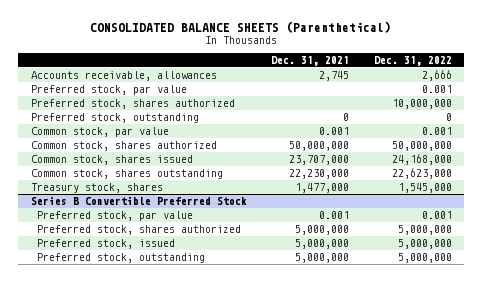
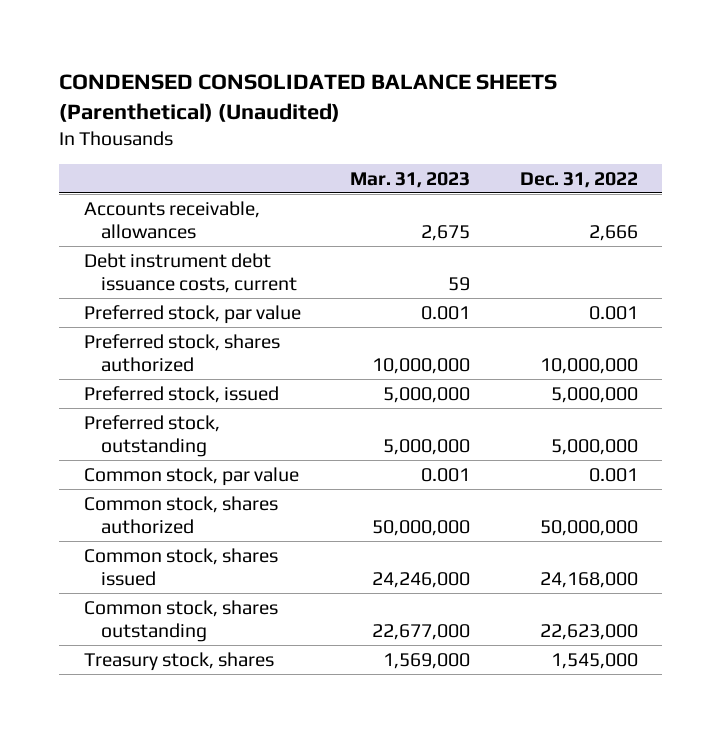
[90,20,392,33] CONSOLIDATED BALANCE SHEETS (Parenthetical) -> [58,73,557,122] CONDENSED CONSOLIDATED BALANCE SHEETS (Parenthetical) (Unaudited)
[271,55,350,66] Dec. 31, 2021 -> none
none -> [350,171,471,188] Mar. 31, 2023
none -> [83,252,297,294] Debt instrument debt issuance costs, current
none -> [83,385,279,403] Preferred stock, issued
[445,113,452,122] 0 -> [550,439,638,456] 5,000,000
[30,196,247,206] Series B Convertible Preferred Stock -> none
[37,211,194,222] Preferred stock, par value -> none
[37,225,242,236] Preferred stock, shares authorized -> none
[37,239,176,250] Preferred stock, issued -> none
[37,253,206,264] Preferred stock, outstanding -> none

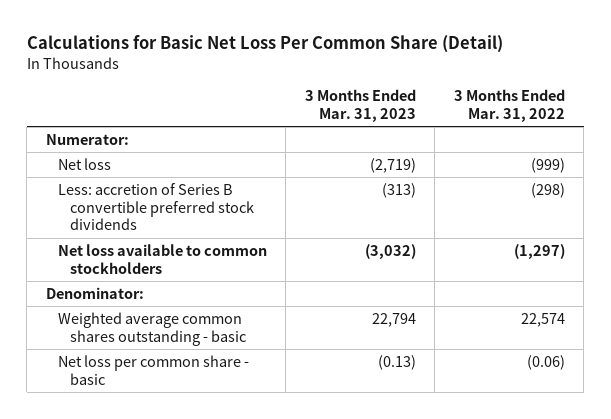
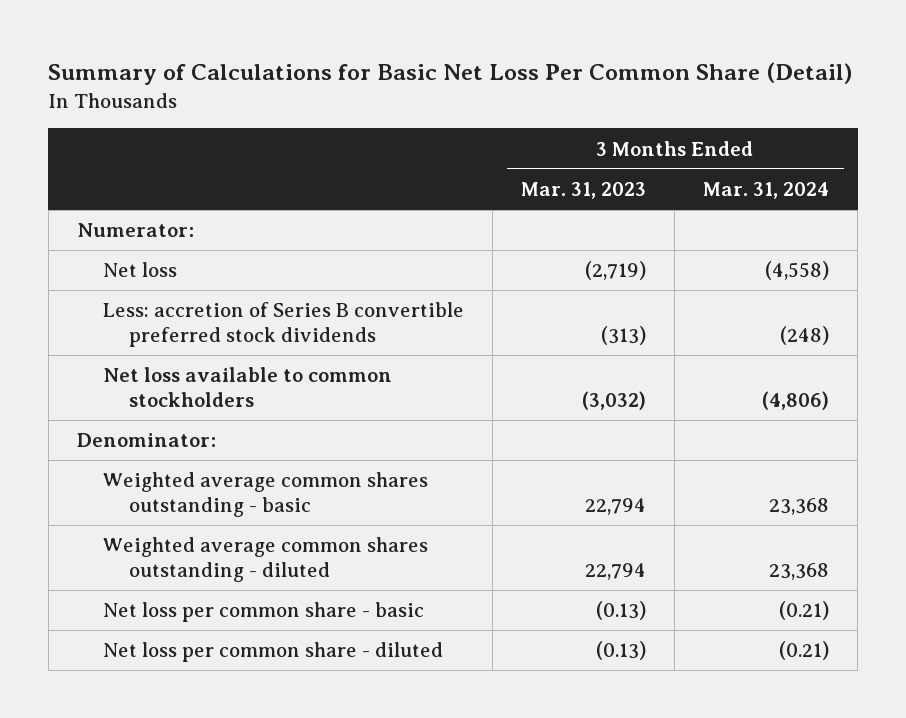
[26,35,503,54] Calculations for Basic Net Loss Per Common Share (Detail) -> [48,62,853,86] Summary of Calculations for Basic Net Loss Per Common Share (Detail)
[453,89,565,122] 3 Months Ended Mar. 31, 2022 -> none
none -> [703,182,830,200] Mar. 31, 2024
none -> [102,537,428,582] Weighted average common shares outstanding - diluted
none -> [102,642,443,663] Net loss per common share - diluted

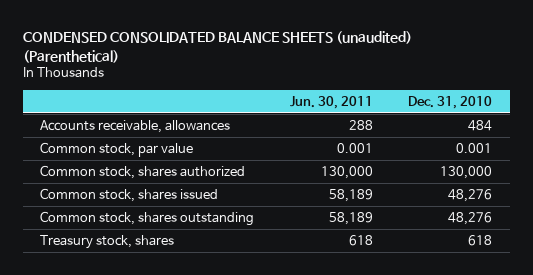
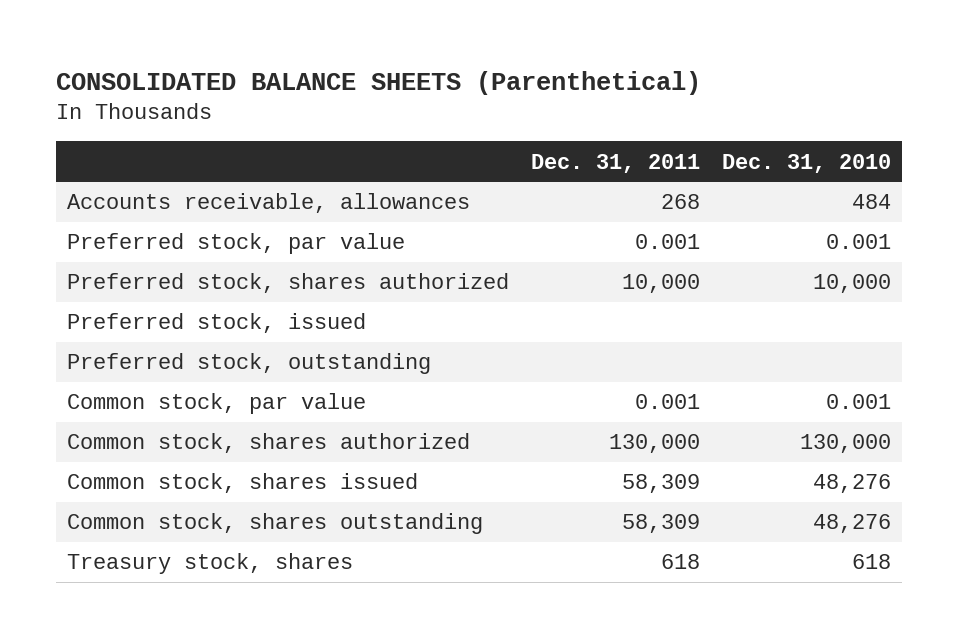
[22,30,412,63] CONDENSED CONSOLIDATED BALANCE SHEETS (unaudited) (Parenthetical) -> [55,70,701,95] CONSOLIDATED BALANCE SHEETS (Parenthetical)
[289,95,373,109] Jun. 30, 2011 -> none
none -> [530,153,700,173] Dec. 31, 2011
none -> [66,233,405,255] Preferred stock, par value
none -> [66,273,509,294] Preferred stock, shares authorized
none -> [66,313,366,334] Preferred stock, issued
none -> [66,353,431,375] Preferred stock, outstanding

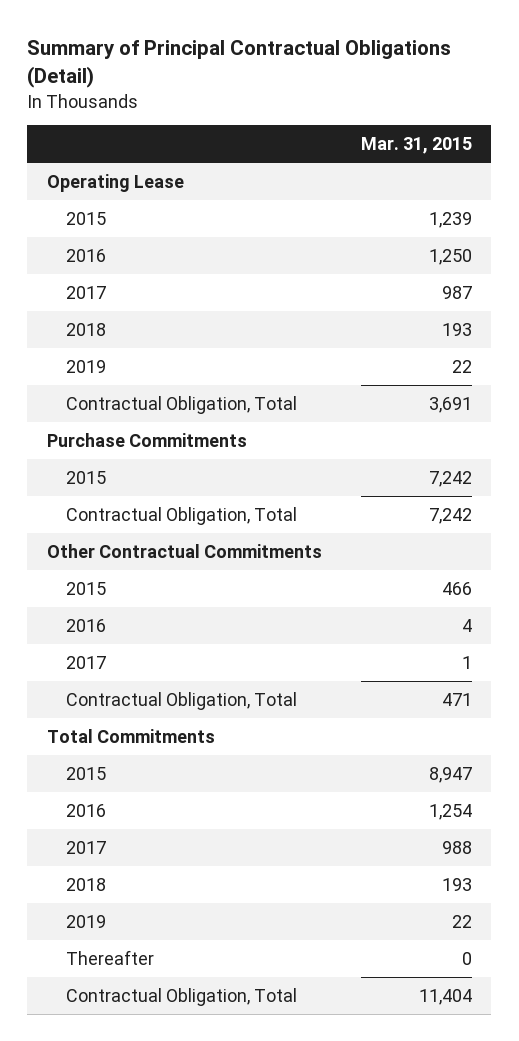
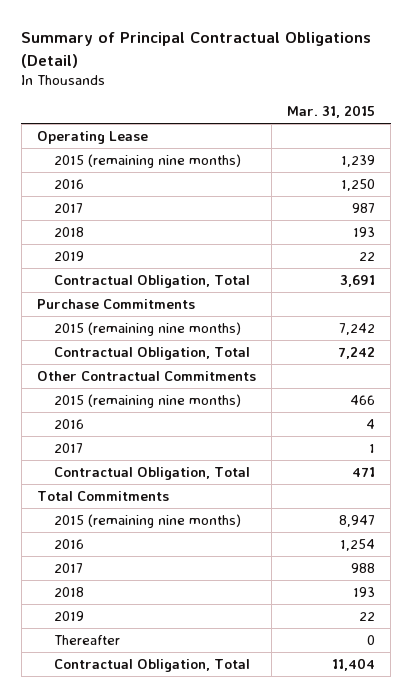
[65,211,106,225] 2015 -> [53,153,241,168] 2015 (remaining nine months)
[65,470,106,484] 2015 -> [53,321,241,336] 2015 (remaining nine months)
[65,581,106,595] 2015 -> [53,393,241,408] 2015 (remaining nine months)
[65,766,106,780] 2015 -> [53,513,241,528] 2015 (remaining nine months)

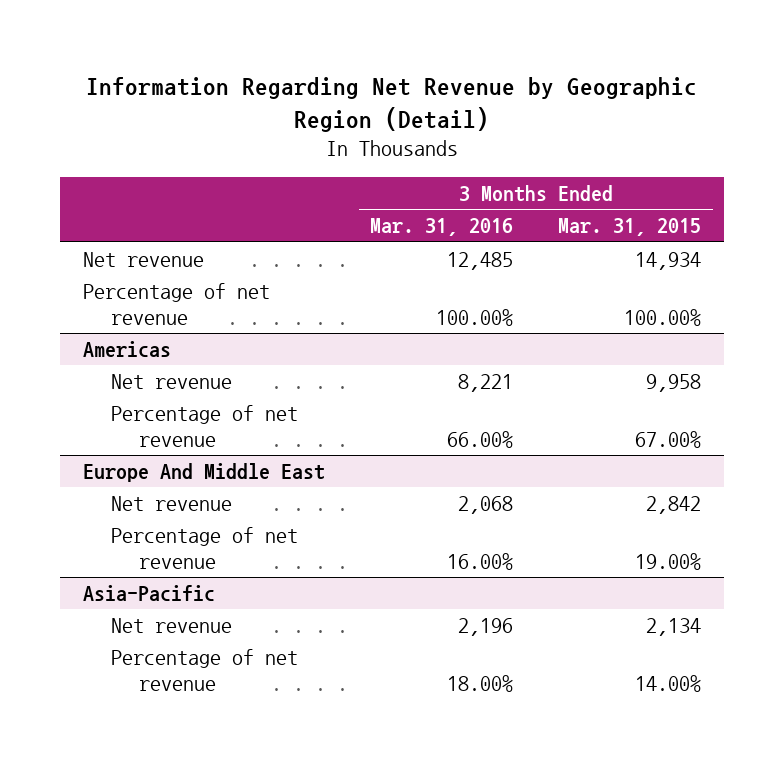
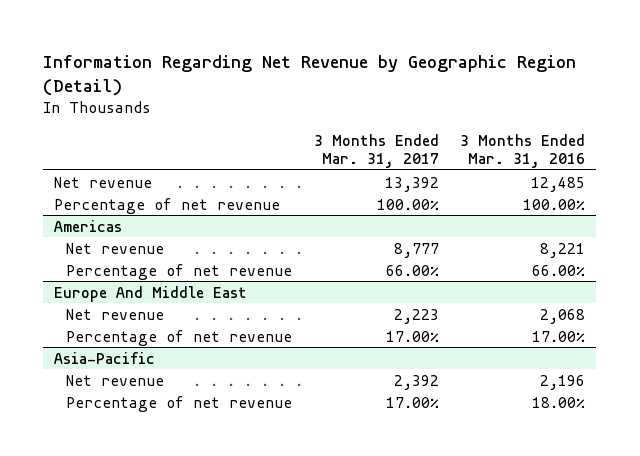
[558,218,702,237] Mar. 31, 2015 -> none
none -> [313,133,439,169] 3 Months Ended Mar. 31, 2017
[447,552,514,570] 16.00% -> [532,330,586,342] 17.00%

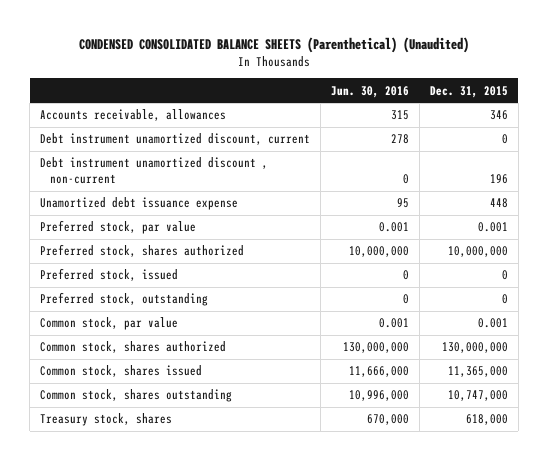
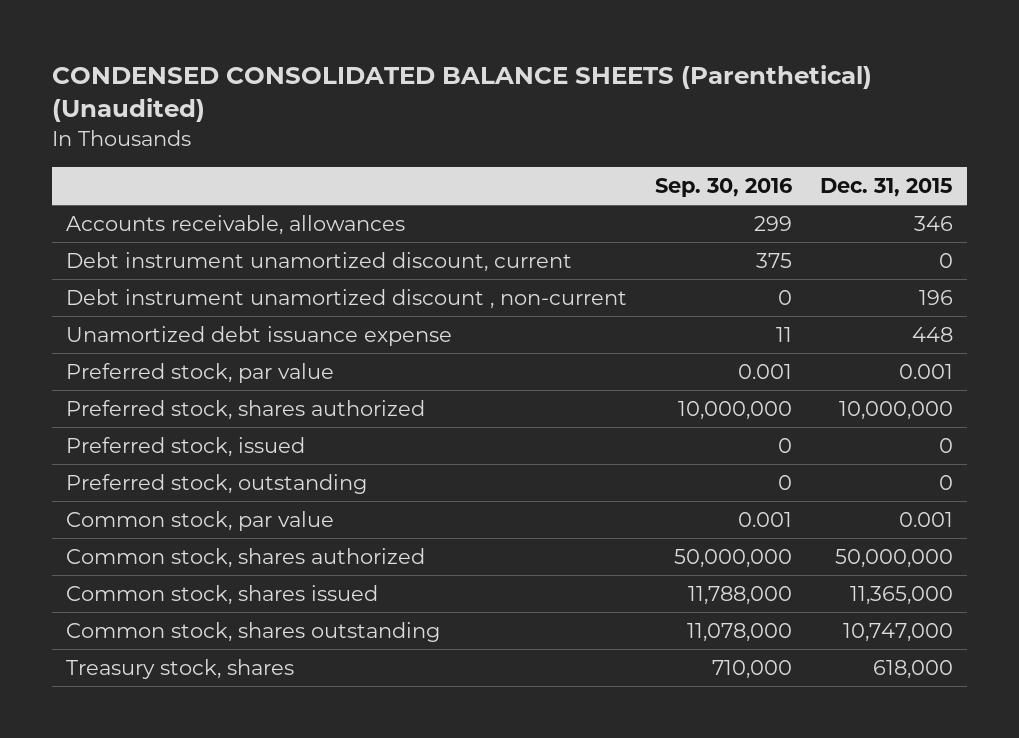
[331,85,410,98] Jun. 30, 2016 -> none
none -> [654,177,792,197] Sep. 30, 2016
[441,342,508,354] 130,000,000 -> [835,549,954,569] 50,000,000

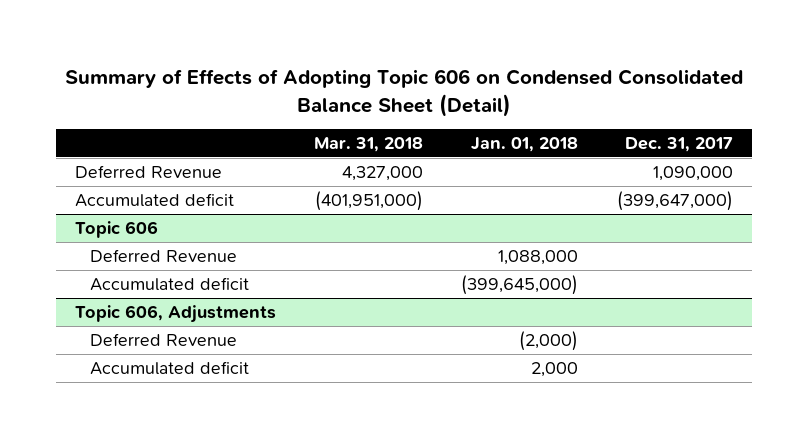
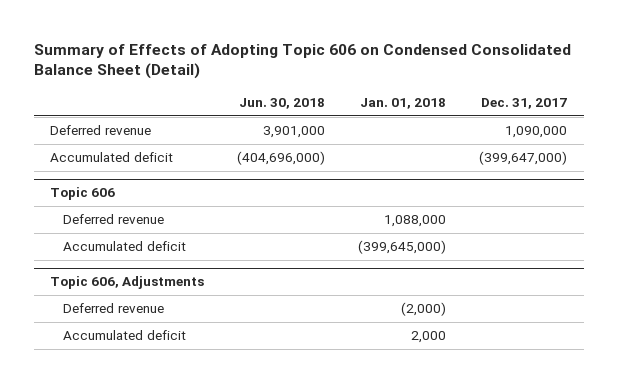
[314,137,424,153] Mar. 31, 2018 -> none
none -> [239,98,326,110] Jun. 30, 2018
[75,164,223,178] Deferred Revenue -> [50,125,152,136] Deferred revenue
[89,248,237,262] Deferred Revenue -> [62,214,164,225] Deferred revenue
[89,332,237,346] Deferred Revenue -> [62,303,164,314] Deferred revenue

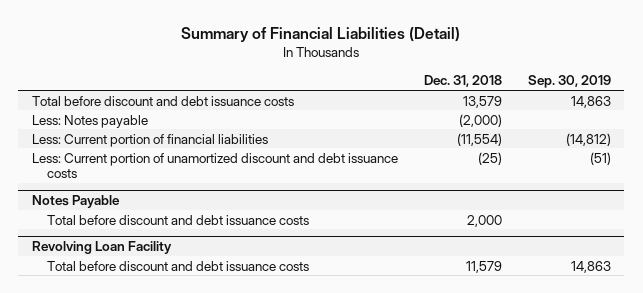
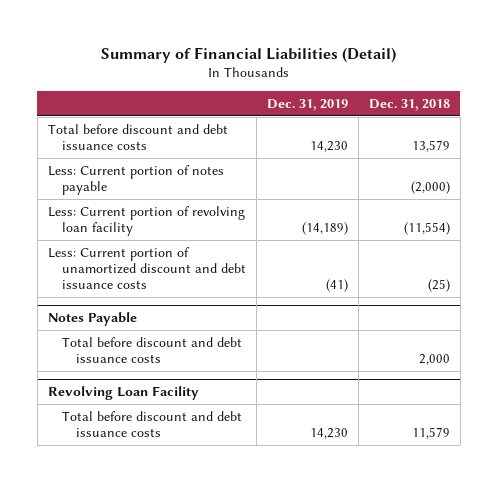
[528,75,612,89] Sep. 30, 2019 -> none
none -> [266,98,348,111] Dec. 31, 2019
[31,114,148,128] Less: Notes payable -> [47,164,224,196] Less: Current portion of notes payable
[31,133,268,147] Less: Current portion of financial liabilities -> [47,205,245,237] Less: Current portion of revolving loan facility

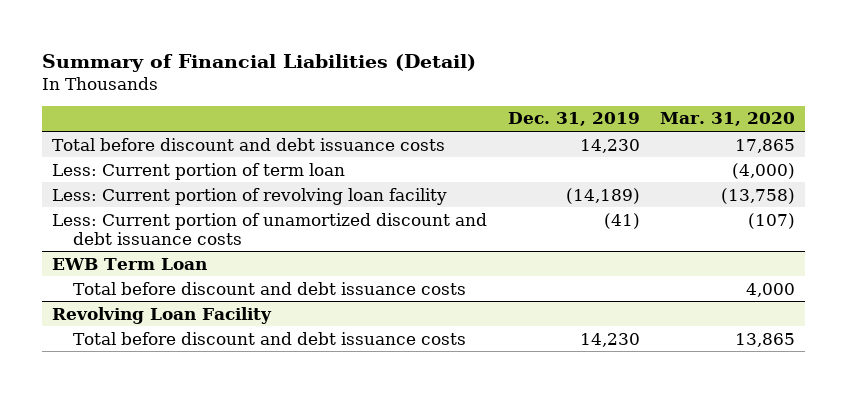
[368,98,450,111] Dec. 31, 2018 -> none
none -> [659,112,795,127] Mar. 31, 2020
[47,164,224,196] Less: Current portion of notes payable -> [52,162,346,180] Less: Current portion of term loan
[47,312,137,327] Notes Payable -> none
none -> [52,257,208,270] EWB Term Loan

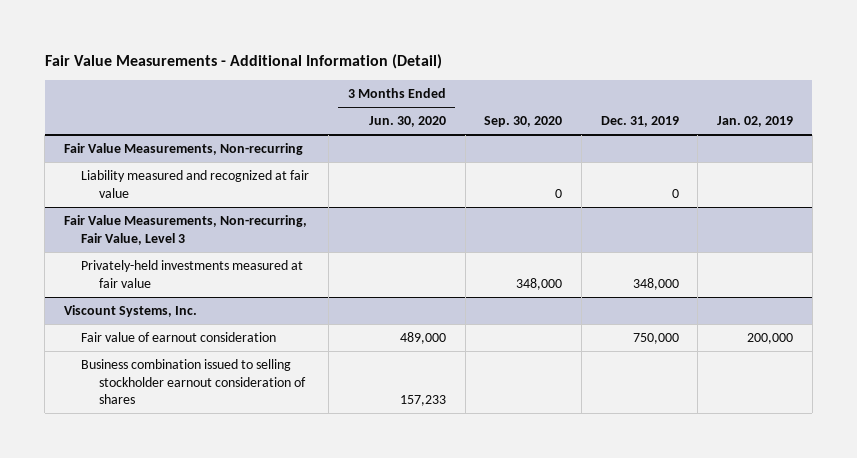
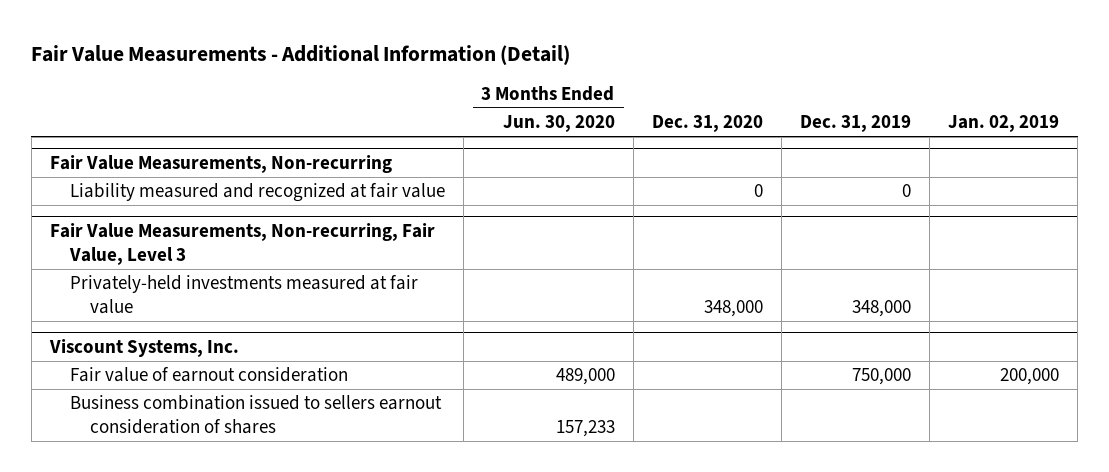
[484,116,563,128] Sep. 30, 2020 -> none
none -> [651,115,763,133] Dec. 31, 2020
[81,359,306,404] Business combination issued to selling stockholder earnout consideration of shares -> [69,395,442,434] Business combination issued to sellers earnout consideration of shares

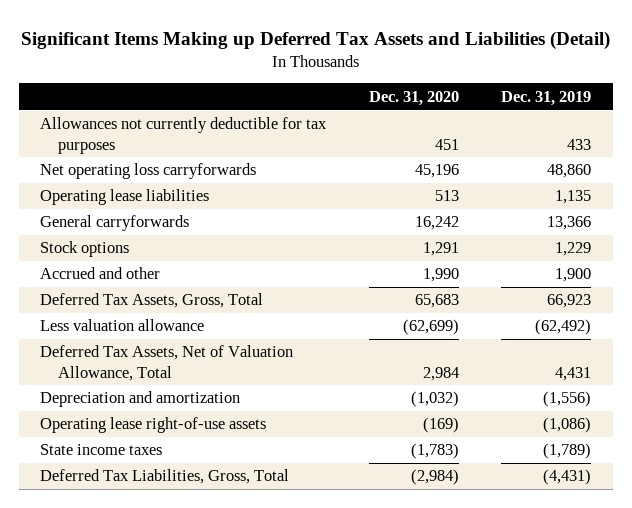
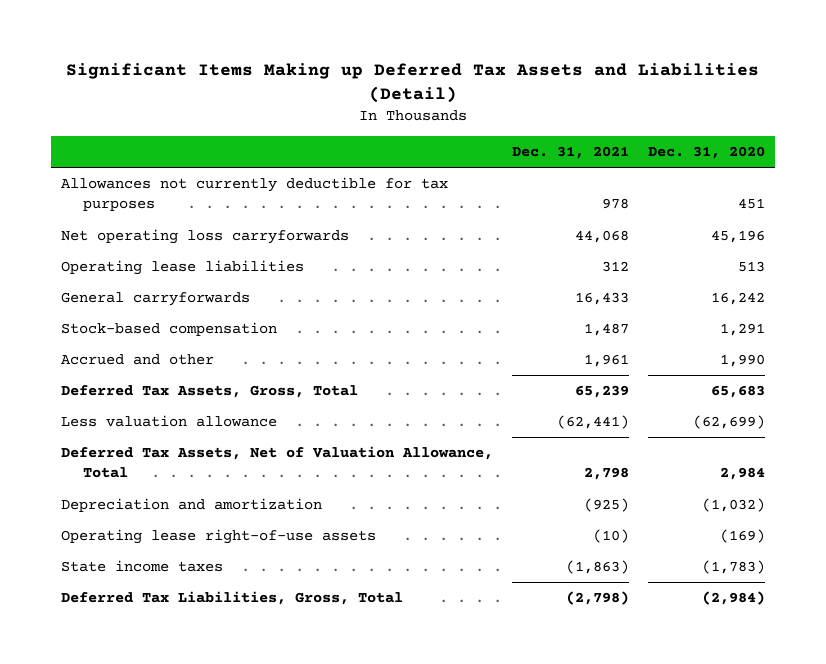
[501,90,592,106] Dec. 31, 2019 -> none
none -> [511,146,629,160] Dec. 31, 2021
[40,241,130,258] Stock options -> [60,322,277,337] Stock-based compensation

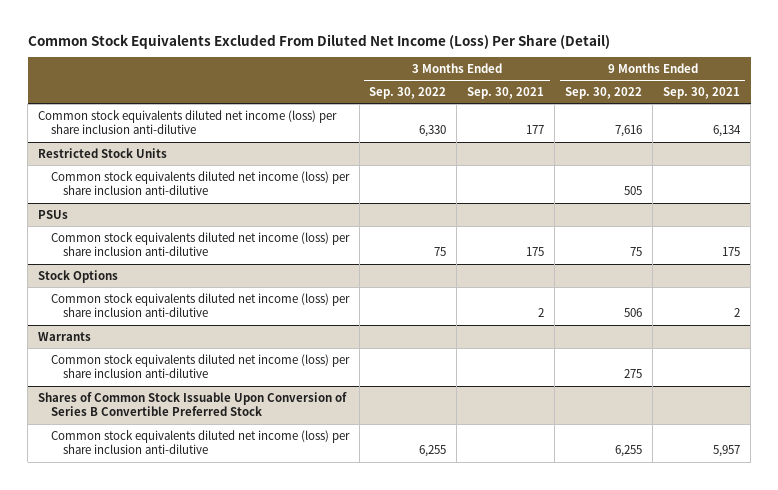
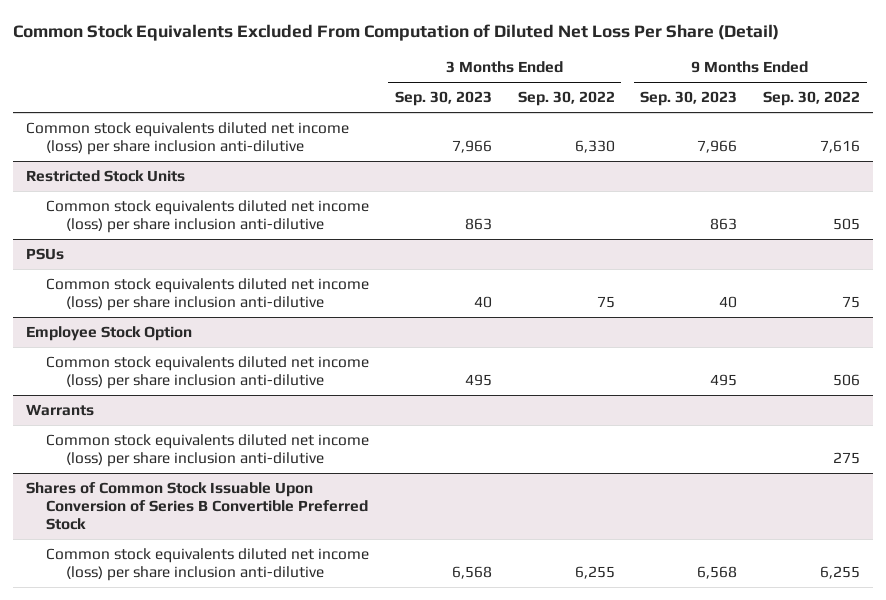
[27,33,610,49] Common Stock Equivalents Excluded From Diluted Net Income (Loss) Per Share (Detail) -> [13,24,780,42] Common Stock Equivalents Excluded From Computation of Diluted Net Loss Per Share (Detail)
[467,86,545,99] Sep. 30, 2021 -> none
[663,86,741,99] Sep. 30, 2021 -> none
none -> [394,91,492,107] Sep. 30, 2023
none -> [640,91,738,107] Sep. 30, 2023
[38,269,119,283] Stock Options -> [26,325,193,341] Employee Stock Option

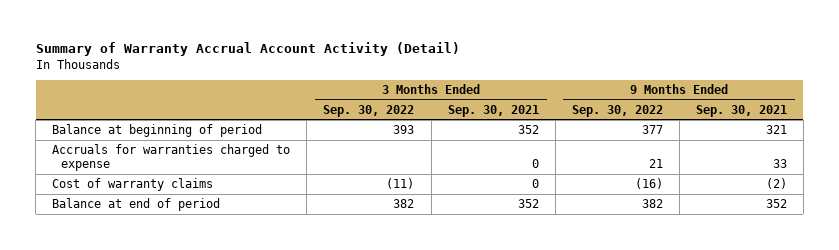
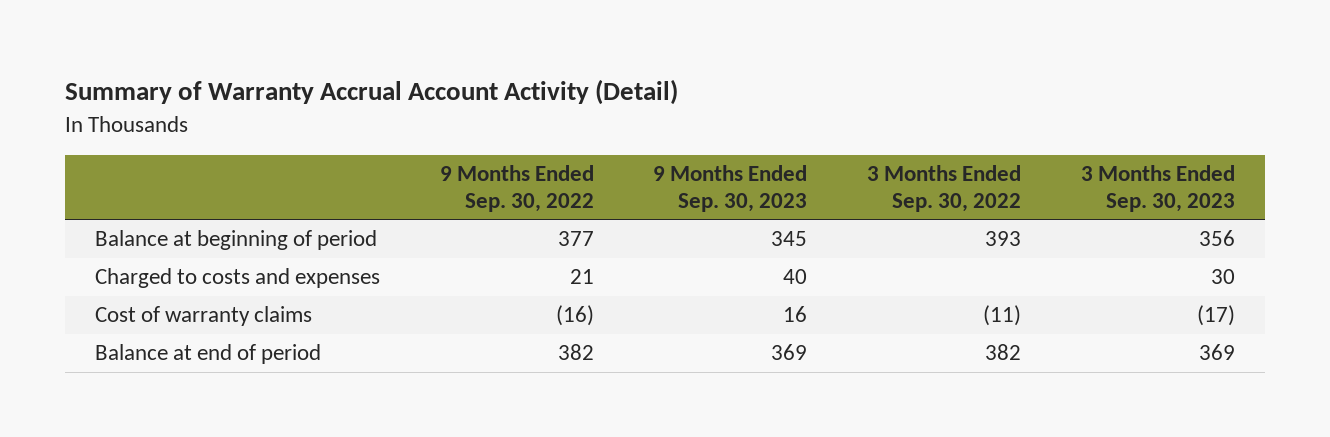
[447,104,539,117] Sep. 30, 2021 -> none
[695,104,787,117] Sep. 30, 2021 -> none
none -> [653,164,808,212] 9 Months Ended Sep. 30, 2023
none -> [1081,164,1236,212] 3 Months Ended Sep. 30, 2023
[52,143,291,172] Accruals for warranties charged to expense -> none
none -> [94,268,380,289] Charged to costs and expenses

